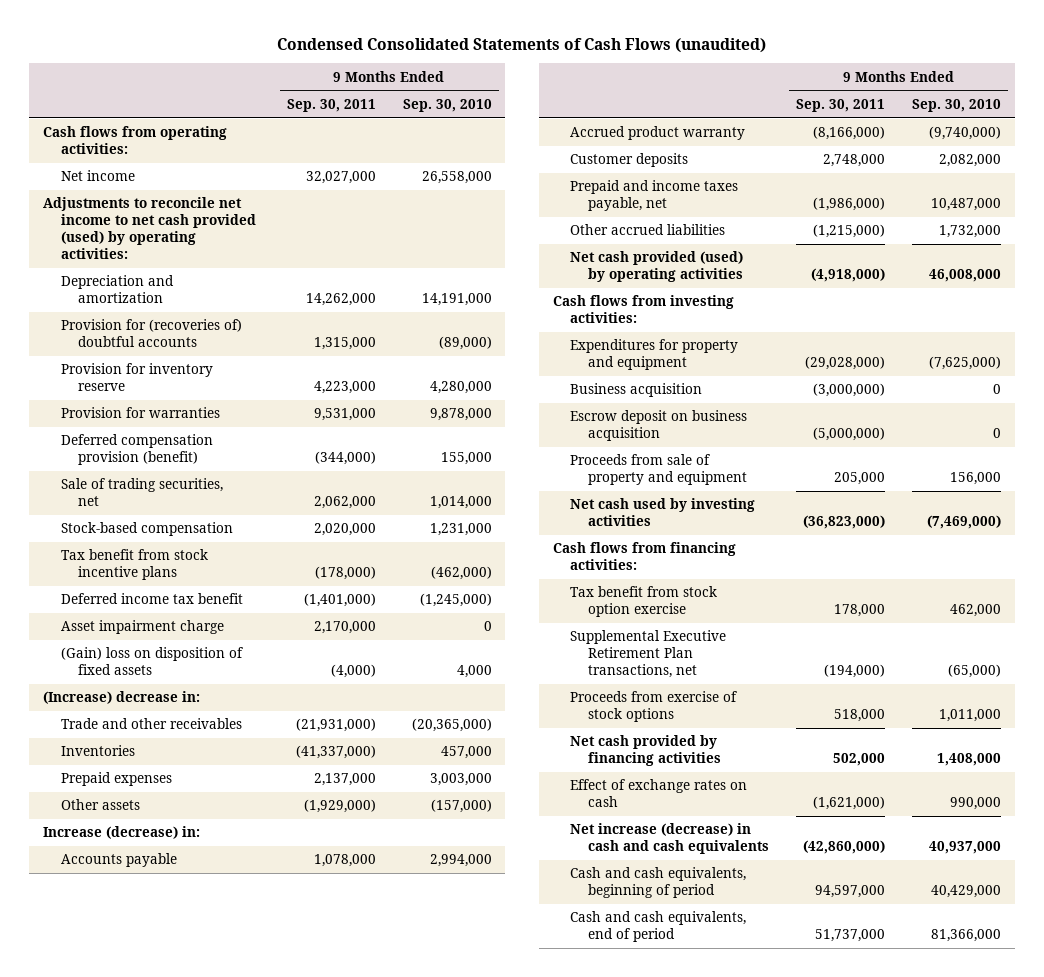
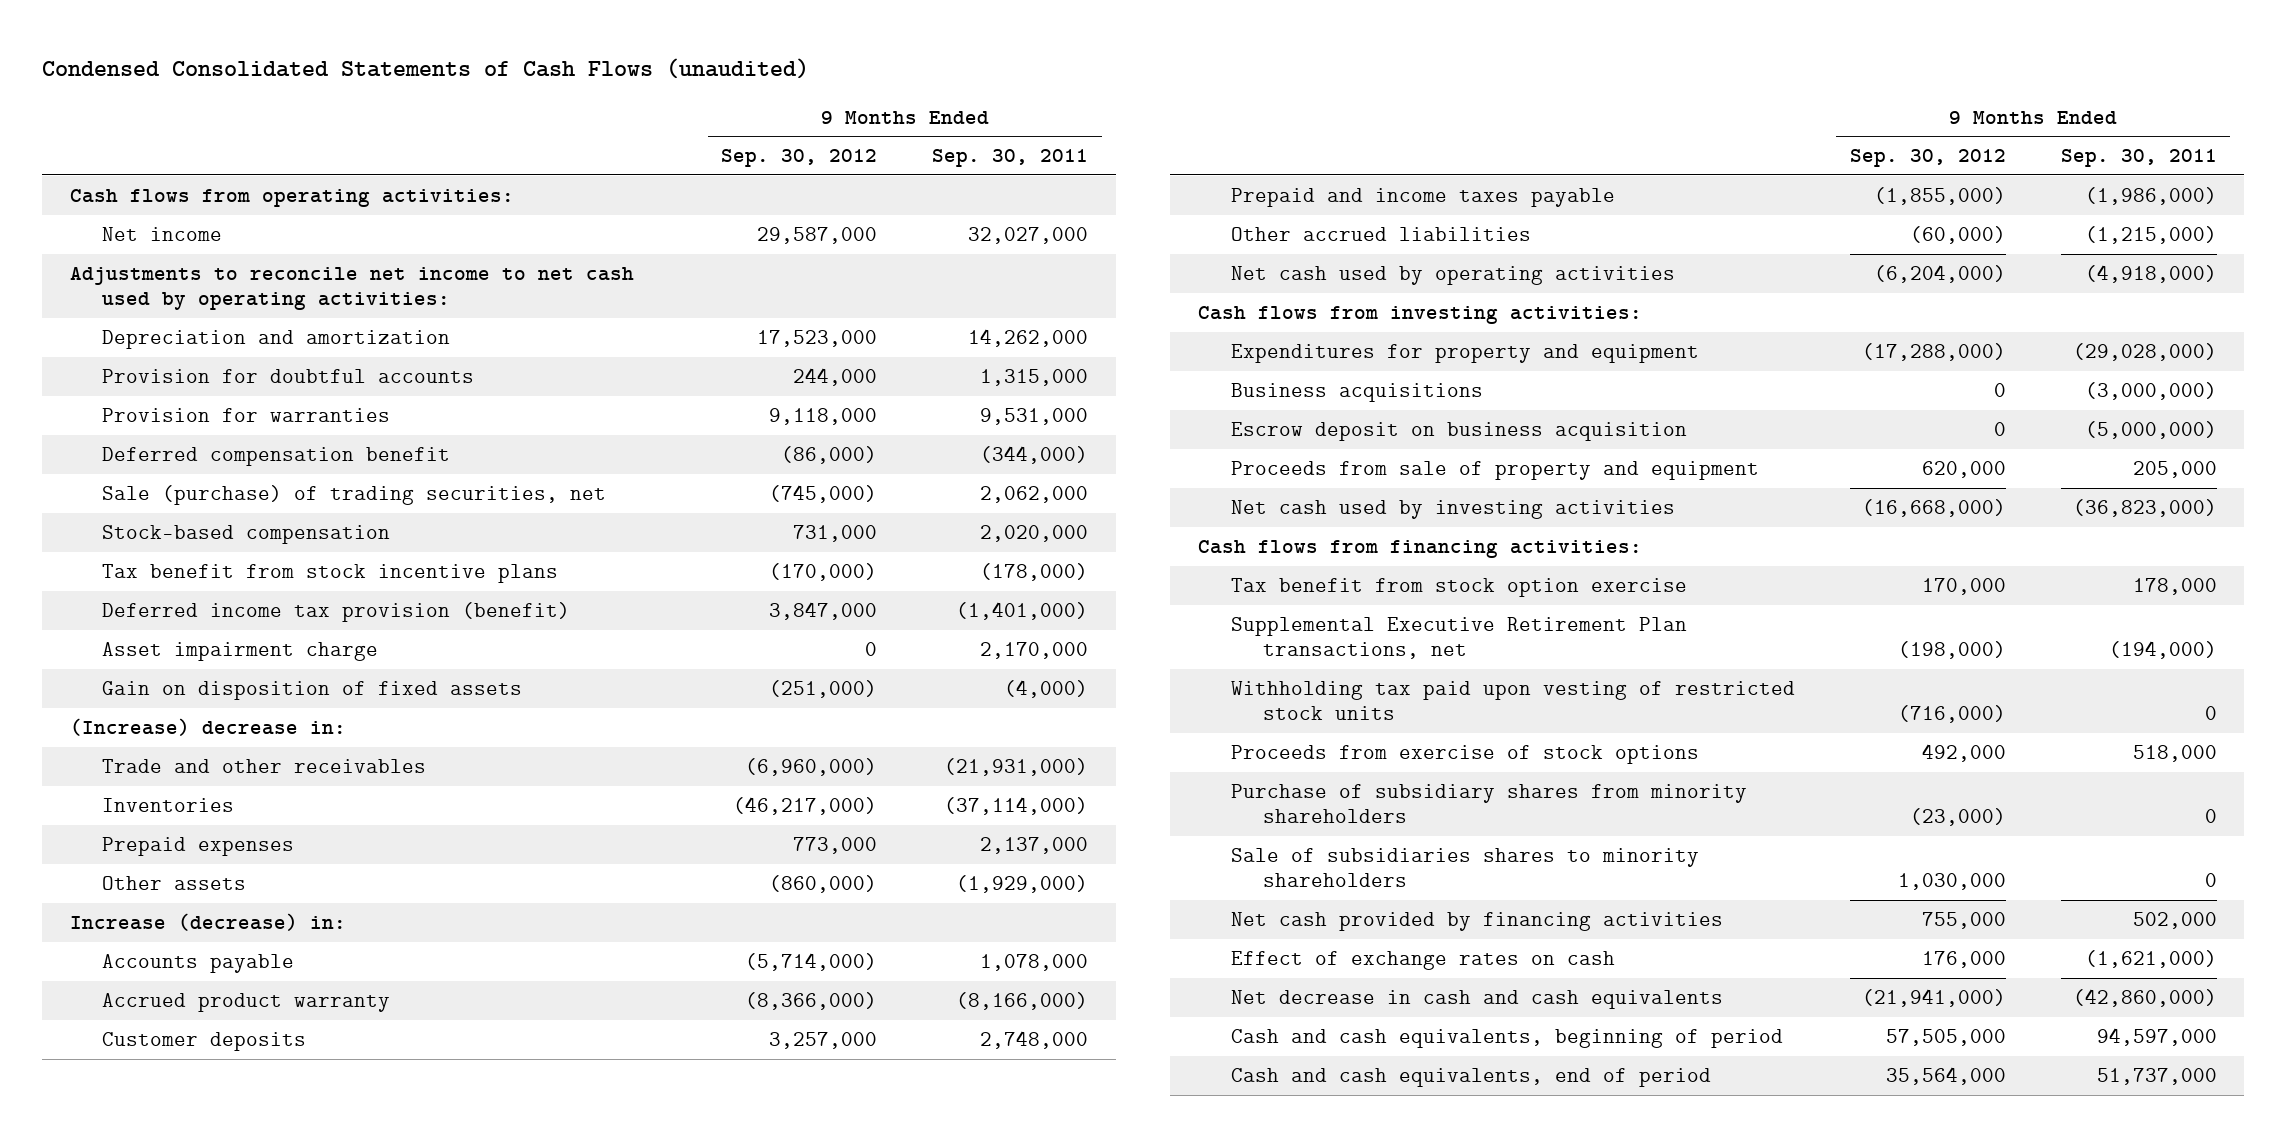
[402,99,492,113] Sep. 30, 2010 -> none
none -> [721,149,878,168] Sep. 30, 2012
[42,197,256,259] Adjustments to reconcile net income to net cash provided (used) by operating activities: -> [69,266,634,311] Adjustments to reconcile net income to net cash used by operating activities:
[60,363,213,392] Provision for inventory reserve -> none
[60,319,242,348] Provision for (recoveries of) doubtful accounts -> [102,368,475,383] Provision for doubtful accounts
[60,434,213,466] Deferred compensation provision (benefit) -> [102,446,451,466] Deferred compensation benefit
[60,478,223,507] Sale of trading securities, net -> [102,484,607,505] Sale (purchase) of trading securities, net
[60,593,243,605] Deferred income tax benefit -> [102,601,571,622] Deferred income tax provision (benefit)
[60,647,243,676] (Gain) loss on disposition of fixed assets -> [102,680,523,700] Gain on disposition of fixed assets
[295,745,376,760] (41,337,000) -> [944,796,1089,815] (37,114,000)
[570,180,739,212] Prepaid and income taxes payable, net -> [1230,187,1615,207] Prepaid and income taxes payable
[570,251,744,283] Net cash provided (used) by operating activities -> [1230,265,1675,285] Net cash used by operating activities
[570,383,703,398] Business acquisition -> [1230,382,1483,402] Business acquisitions
none -> [1230,680,1795,721] Withholding tax paid upon vesting of restricted stock units
none -> [1230,783,1747,824] Purchase of subsidiary shares from minority shareholders
none -> [1230,847,1699,888] Sale of subsidiaries shares to minority shareholders
[570,823,769,855] Net increase (decrease) in cash and cash equivalents -> [1230,989,1723,1009] Net decrease in cash and cash equivalents

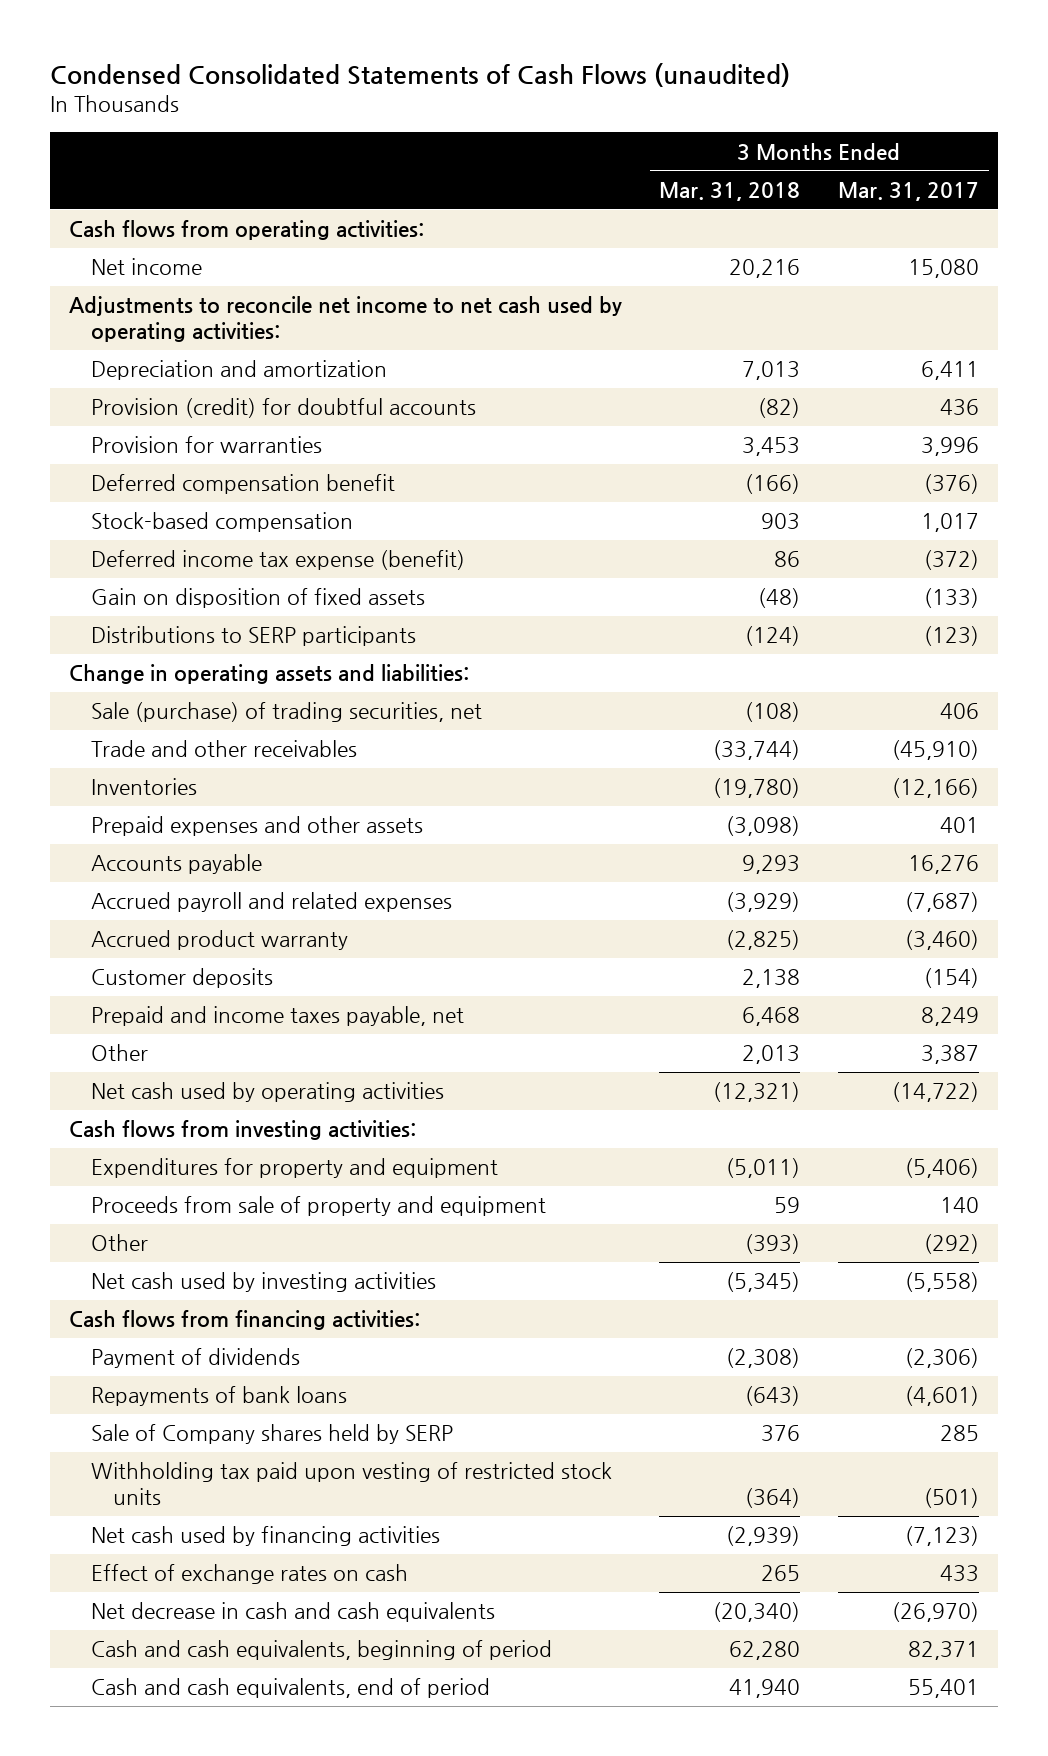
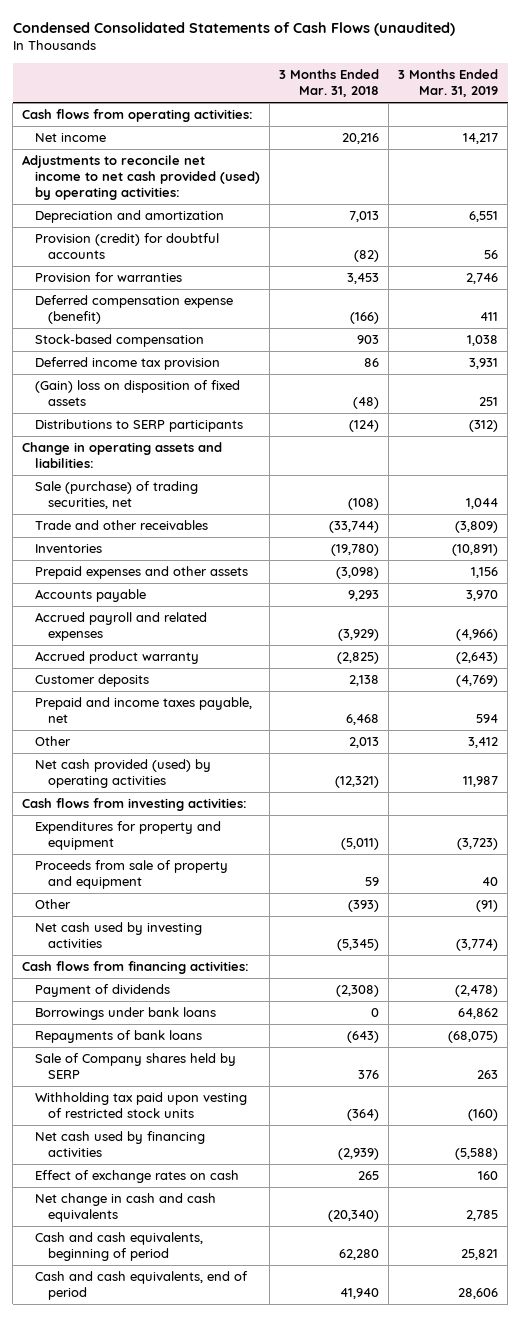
[838,182,980,202] Mar. 31, 2017 -> none
none -> [398,68,499,97] 3 Months Ended Mar. 31, 2019
[68,296,622,343] Adjustments to reconcile net income to net cash used by operating activities: -> [22,155,261,201] Adjustments to reconcile net income to net cash provided (used) by operating activities:
[90,474,395,495] Deferred compensation benefit -> [35,295,234,325] Deferred compensation expense (benefit)
[90,550,465,571] Deferred income tax expense (benefit) -> [35,357,221,371] Deferred income tax provision
[90,588,425,609] Gain on disposition of fixed assets -> [35,380,241,407] (Gain) loss on disposition of fixed assets
[90,1082,444,1103] Net cash used by operating activities -> [35,759,212,789] Net cash provided (used) by operating activities
none -> [35,1007,217,1021] Borrowings under bank loans
[90,1602,495,1623] Net decrease in cash and cash equivalents -> [35,1193,217,1223] Net change in cash and cash equivalents

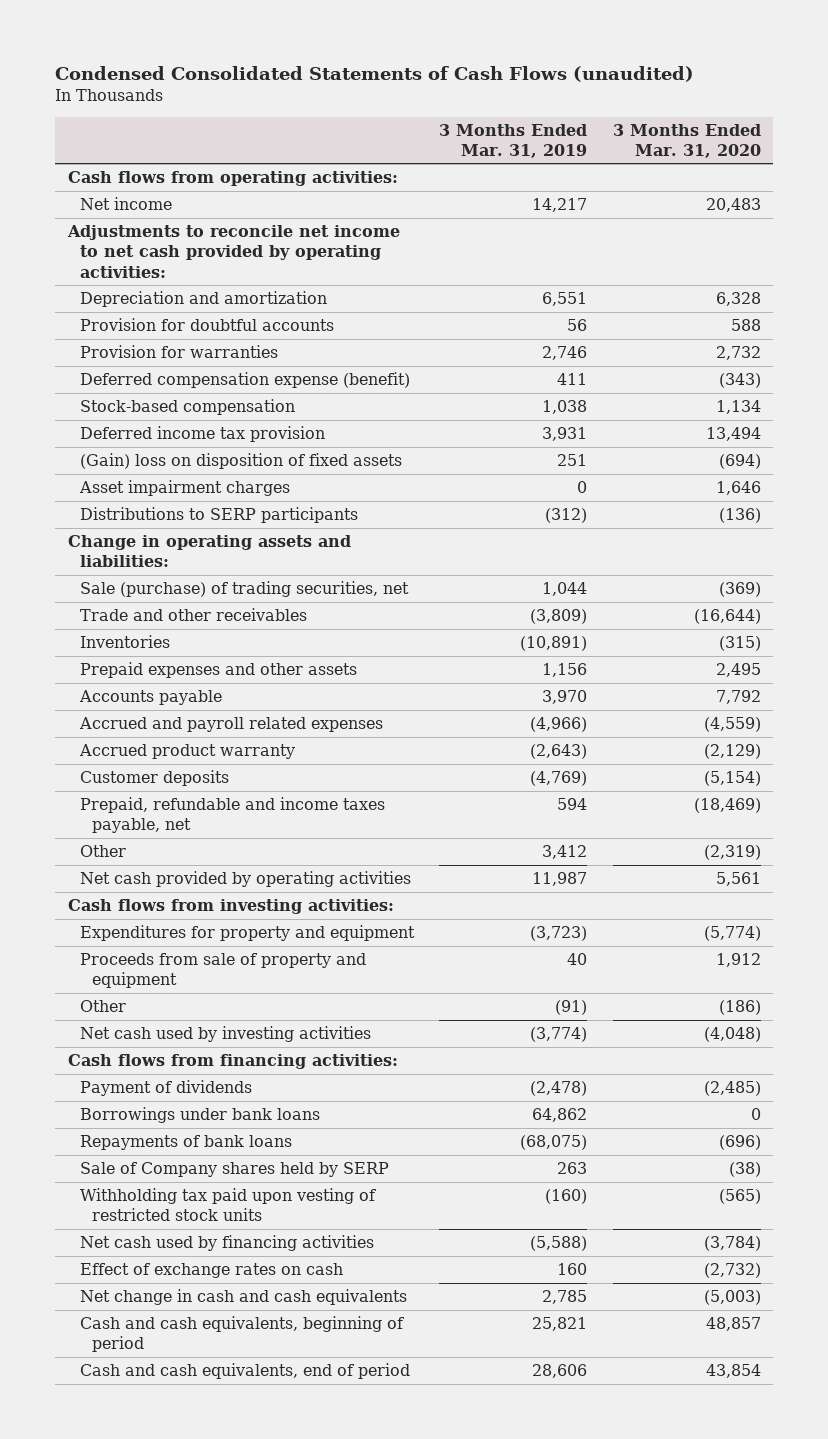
[279,68,380,97] 3 Months Ended Mar. 31, 2018 -> none
none -> [612,123,761,158] 3 Months Ended Mar. 31, 2020
[22,155,261,201] Adjustments to reconcile net income to net cash provided (used) by operating activities: -> [66,225,400,278] Adjustments to reconcile net income to net cash provided by operating activities:
[35,233,220,260] Provision (credit) for doubtful accounts -> [79,318,334,332] Provision for doubtful accounts
none -> [78,480,290,497] Asset impairment charges
[35,612,208,642] Accrued payroll and related expenses -> [78,717,383,733] Accrued and payroll related expenses
[35,697,253,724] Prepaid and income taxes payable, net -> [79,797,385,834] Prepaid, refundable and income taxes payable, net
[35,759,212,789] Net cash provided (used) by operating activities -> [79,871,411,888] Net cash provided by operating activities

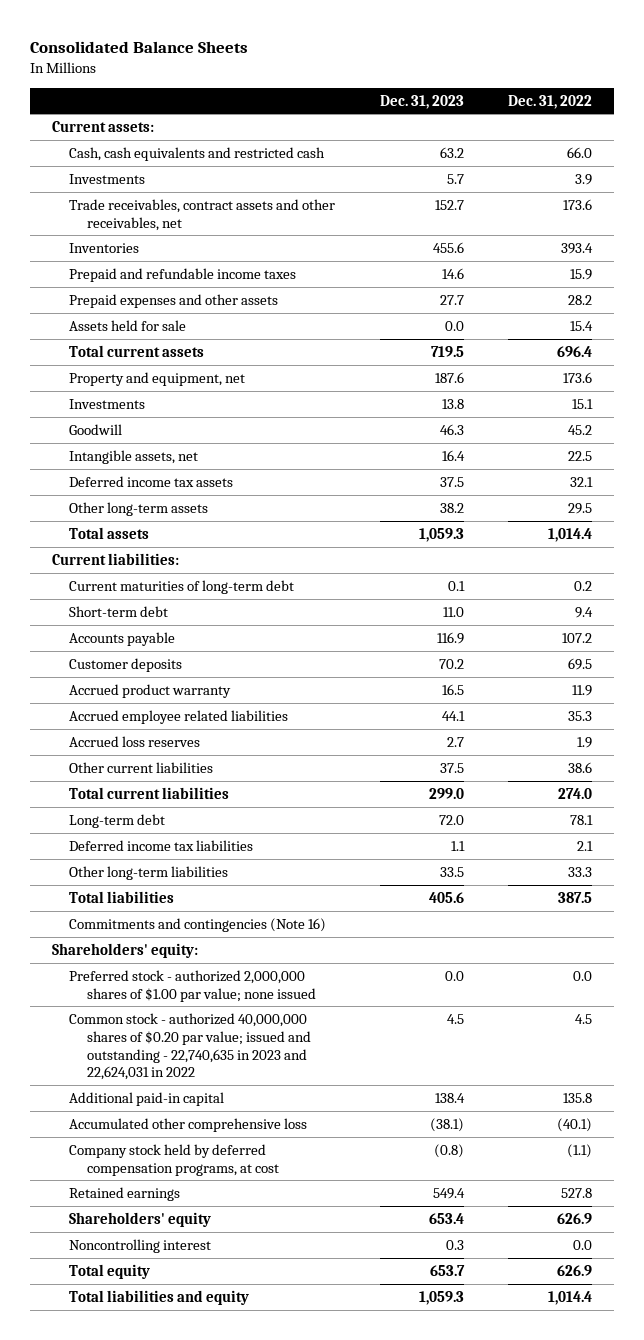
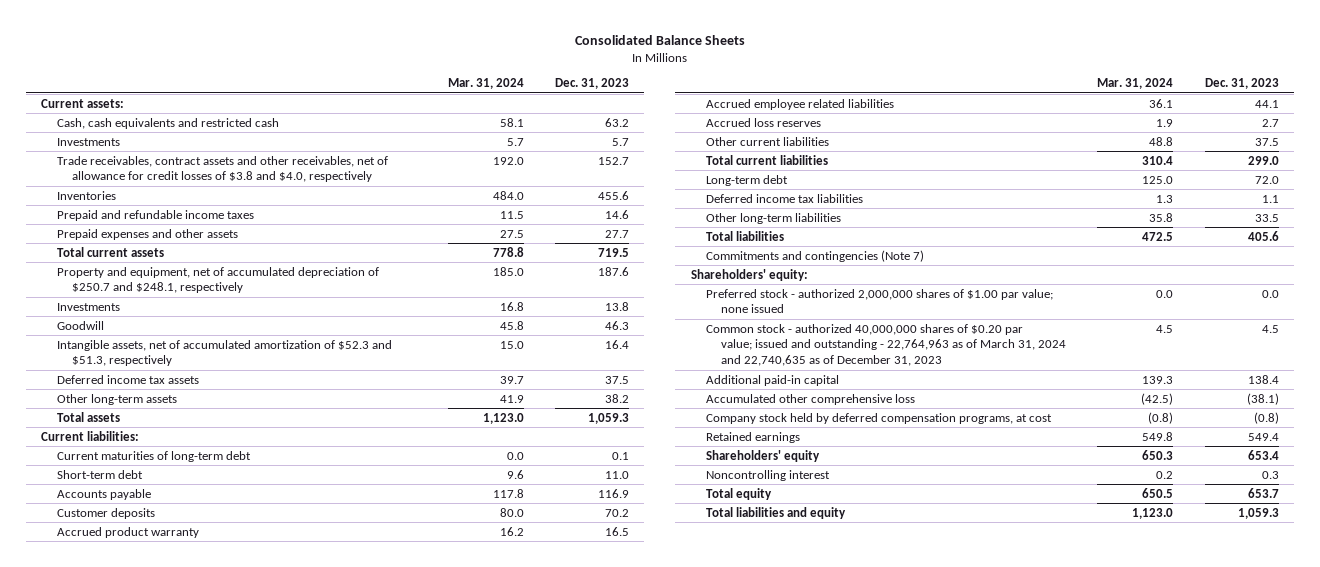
[507,94,592,109] Dec. 31, 2022 -> none
none -> [447,78,524,90] Mar. 31, 2024
[69,198,336,231] Trade receivables, contract assets and other receivables, net -> [56,155,388,183] Trade receivables, contract assets and other receivables, net of allowance for credit losses of $3.8 and $4.0, respectively
[69,319,187,331] Assets held for sale -> none
[69,371,246,386] Property and equipment, net -> [56,266,379,294] Property and equipment, net of accumulated depreciation of $250.7 and $248.1, respectively
[69,449,199,464] Intangible assets, net -> [56,339,392,367] Intangible assets, net of accumulated amortization of $52.3 and $51.3, respectively
[69,917,327,932] Commitments and contingencies (Note 16) -> [706,249,925,262] Commitments and contingencies (Note 7)
[69,1012,311,1081] Common stock - authorized 40,000,000 shares of $0.20 par value; issued and outstanding - 22,740,635 in 2023 and 22,624,031 in 2022 -> [706,323,1067,366] Common stock - authorized 40,000,000 shares of $0.20 par value; issued and outstanding - 22,764,963 as of March 31, 2024 and 22,740,635 as of December 31, 2023

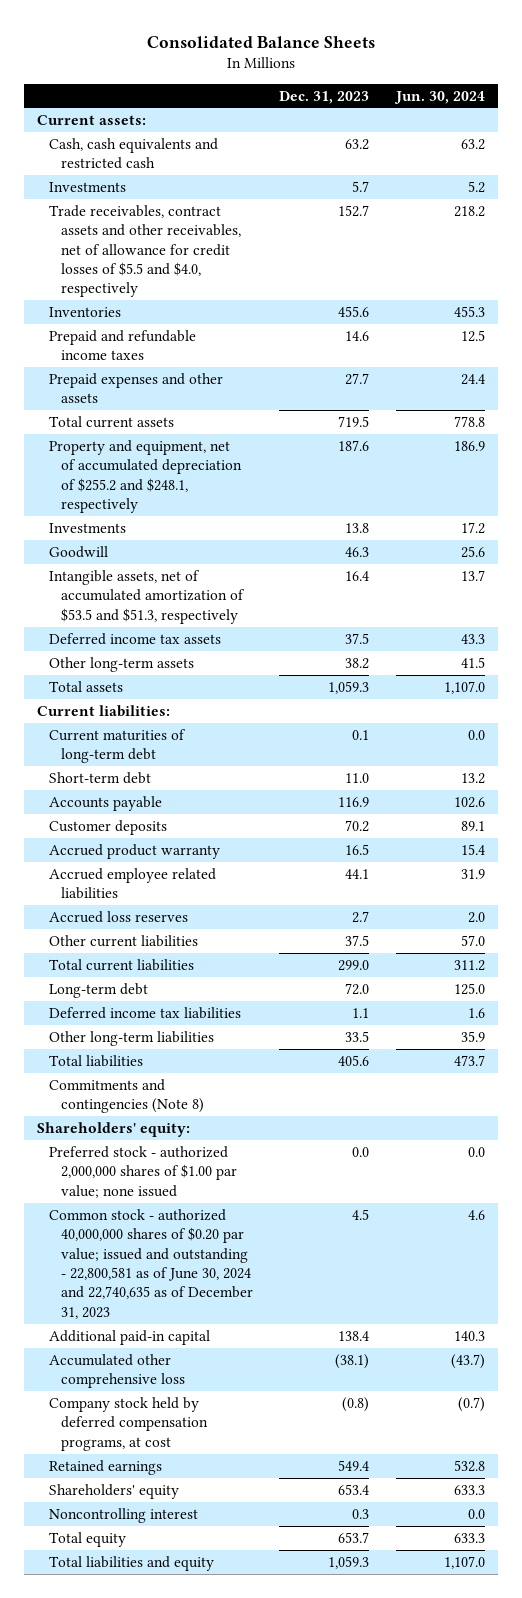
[447,78,524,90] Mar. 31, 2024 -> none
none -> [393,90,485,104] Jun. 30, 2024
[56,155,388,183] Trade receivables, contract assets and other receivables, net of allowance for credit losses of $3.8 and $4.0, respectively -> [48,204,241,298] Trade receivables, contract assets and other receivables, net of allowance for credit losses of $5.5 and $4.0, respectively
[56,266,379,294] Property and equipment, net of accumulated depreciation of $250.7 and $248.1, respectively -> [48,439,242,514] Property and equipment, net of accumulated depreciation of $255.2 and $248.1, respectively
[56,339,392,367] Intangible assets, net of accumulated amortization of $52.3 and $51.3, respectively -> [48,569,245,624] Intangible assets, net of accumulated amortization of $53.5 and $51.3, respectively
[706,249,925,262] Commitments and contingencies (Note 7) -> [48,1078,204,1114] Commitments and contingencies (Note 8)
[706,323,1067,366] Common stock - authorized 40,000,000 shares of $0.20 par value; issued and outstanding - 22,764,963 as of March 31, 2024 and 22,740,635 as of December 31, 2023 -> [48,1208,253,1319] Common stock - authorized 40,000,000 shares of $0.20 par value; issued and outstanding - 22,800,581 as of June 30, 2024 and 22,740,635 as of December 31, 2023

